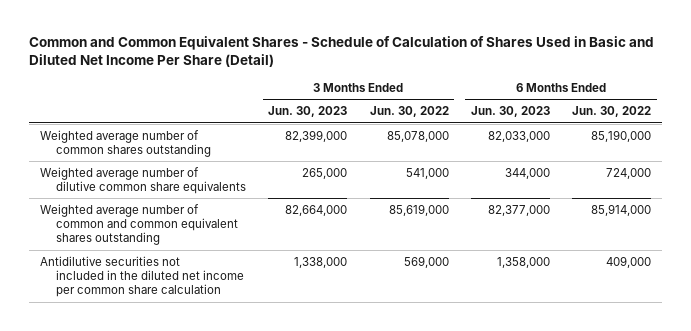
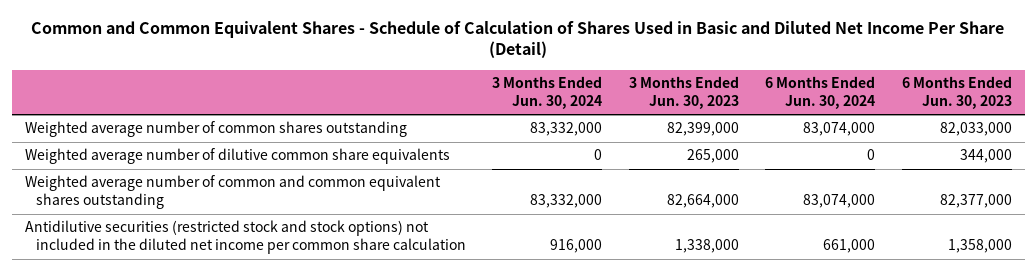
[369,106,449,118] Jun. 30, 2022 -> none
[572,106,652,118] Jun. 30, 2022 -> none
none -> [492,76,603,109] 3 Months Ended Jun. 30, 2024
none -> [765,76,876,109] 6 Months Ended Jun. 30, 2024
[39,255,244,298] Antidilutive securities not included in the diluted net income per common share calculation -> [24,220,466,255] Antidilutive securities (restricted stock and stock options) not included in the diluted net income per common share calculation

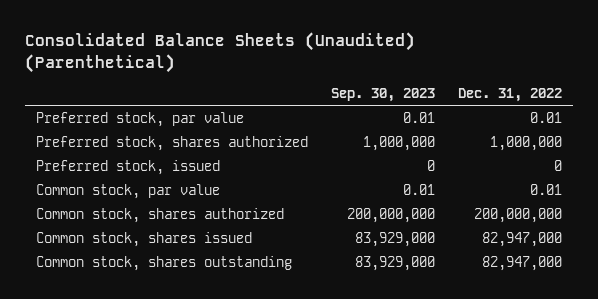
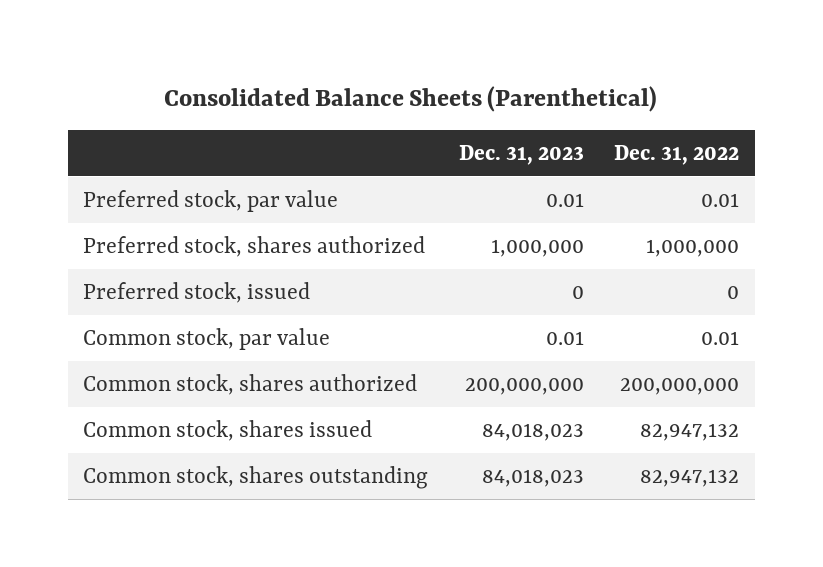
[24,32,415,73] Consolidated Balance Sheets (Unaudited) (Parenthetical) -> [164,85,658,112] Consolidated Balance Sheets (Parenthetical)
[330,88,435,103] Sep. 30, 2023 -> none
none -> [458,144,584,165] Dec. 31, 2023
[481,231,562,247] 82,947,000 -> [640,422,740,441] 82,947,132
[481,255,562,271] 82,947,000 -> [640,468,740,487] 82,947,132

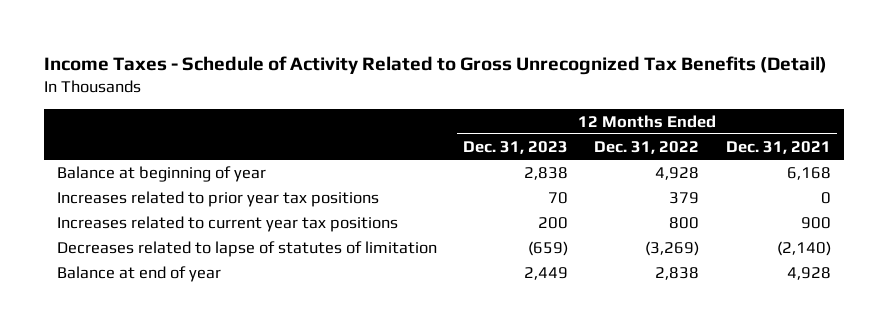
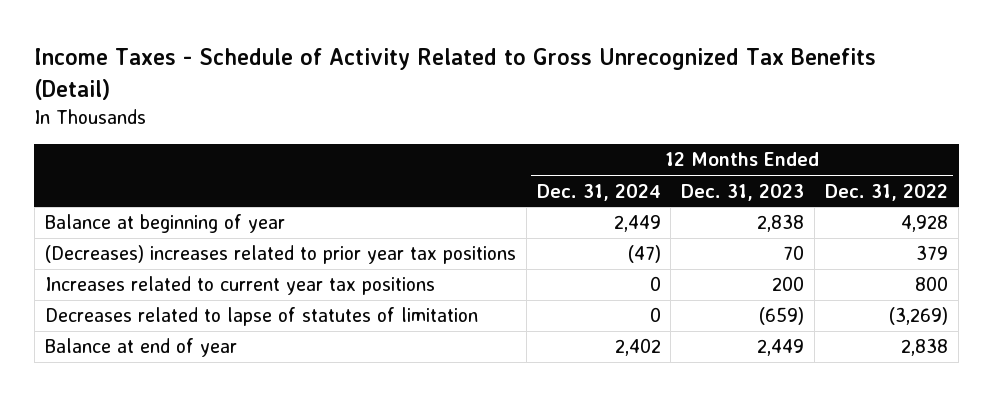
[725,140,831,154] Dec. 31, 2021 -> none
none -> [536,183,661,201] Dec. 31, 2024
[56,191,379,208] Increases related to prior year tax positions -> [44,245,516,265] (Decreases) increases related to prior year tax positions

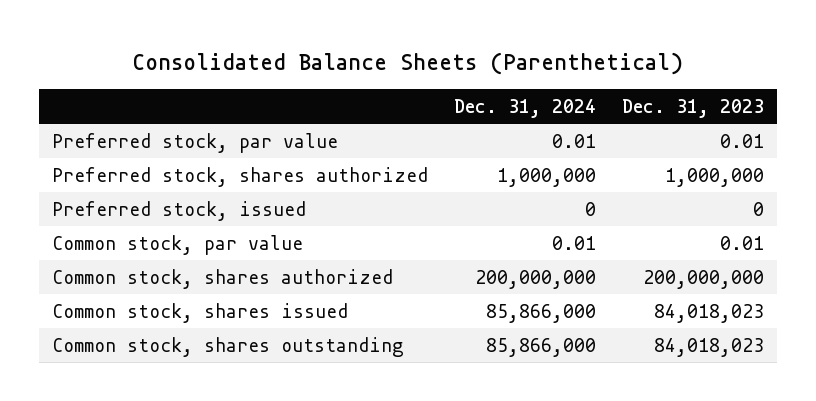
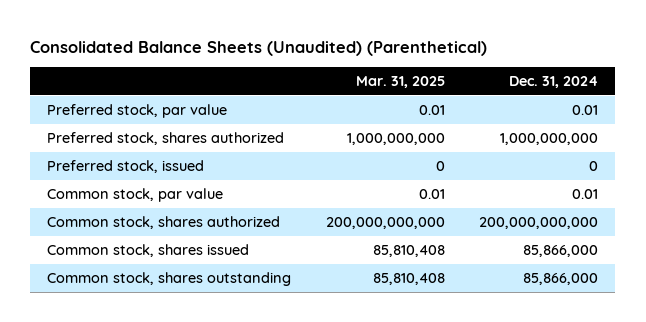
[132,51,684,75] Consolidated Balance Sheets (Parenthetical) -> [30,40,488,56] Consolidated Balance Sheets (Unaudited) (Parenthetical)
[622,99,765,119] Dec. 31, 2023 -> none
none -> [355,75,445,88] Mar. 31, 2025
[497,167,597,187] 1,000,000 -> [500,132,599,145] 1,000,000,000
[475,269,597,289] 200,000,000 -> [479,216,599,229] 200,000,000,000

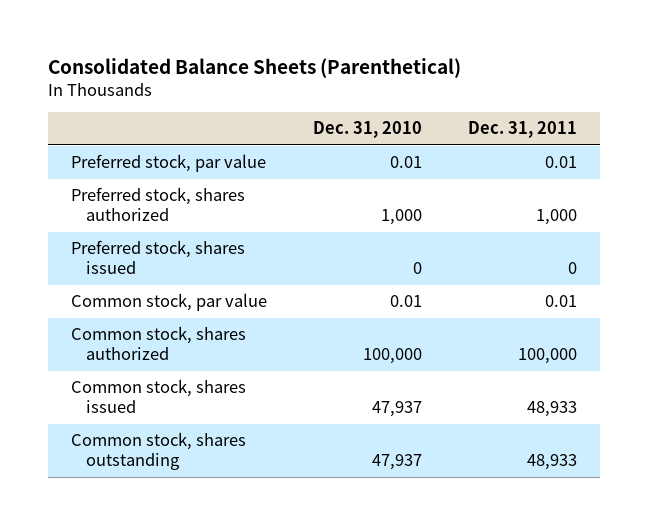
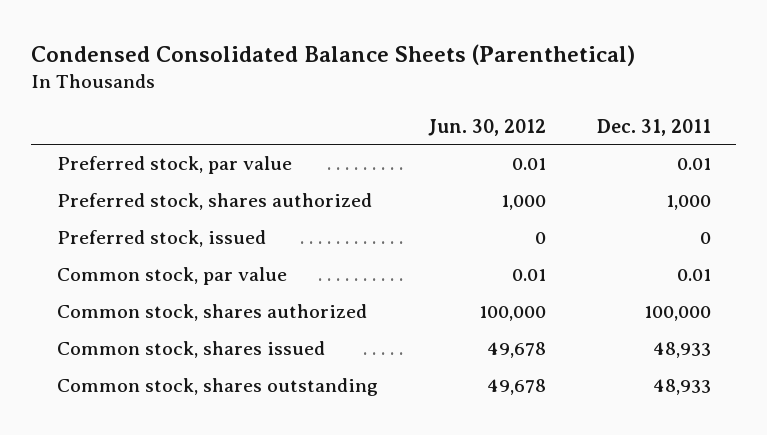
[48,57,462,78] Consolidated Balance Sheets (Parenthetical) -> [31,43,636,66] Condensed Consolidated Balance Sheets (Parenthetical)
[313,121,423,139] Dec. 31, 2010 -> none
none -> [428,118,547,136] Jun. 30, 2012
[71,240,246,275] Preferred stock, shares issued -> [56,230,266,248] Preferred stock, issued

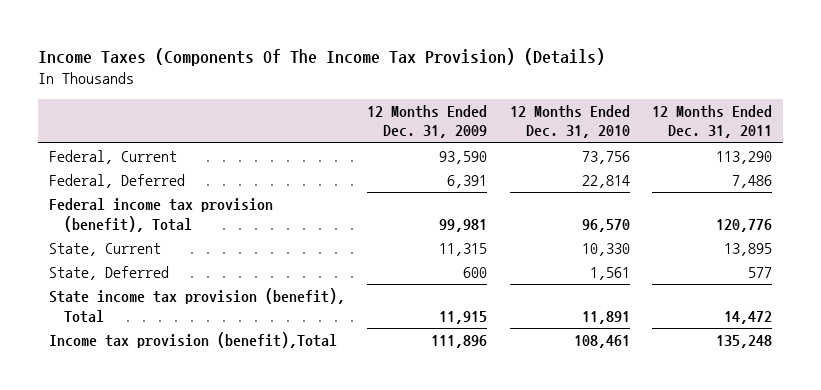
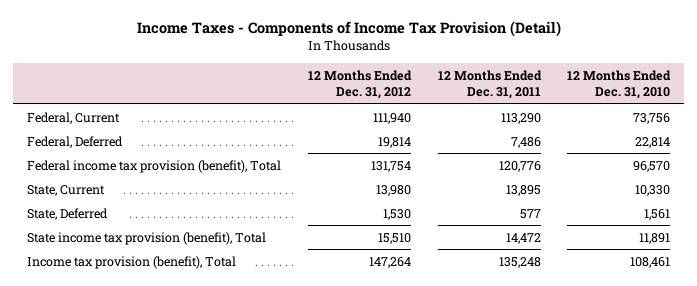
[37,47,605,66] Income Taxes (Components Of The Income Tax Provision) (Details) -> [136,21,561,38] Income Taxes - Components of Income Tax Provision (Detail)
[367,104,488,139] 12 Months Ended Dec. 31, 2009 -> none
none -> [307,69,412,100] 12 Months Ended Dec. 31, 2012
[48,332,337,349] Income tax provision (benefit),Total -> [26,255,236,269] Income tax provision (benefit), Total

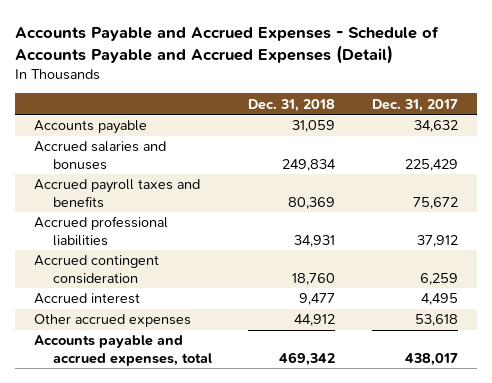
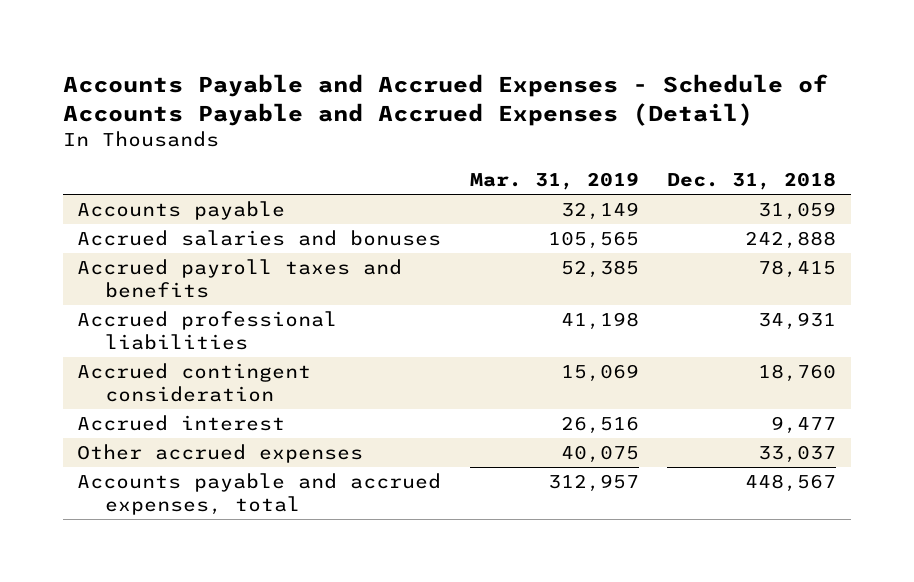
[372,98,459,112] Dec. 31, 2017 -> none
none -> [469,172,639,191] Mar. 31, 2019
[282,158,337,171] 249,834 -> [745,231,837,250] 242,888
[288,196,336,209] 80,369 -> [758,260,837,279] 78,415
[294,314,336,327] 44,912 -> [758,445,837,464] 33,037
[279,351,336,366] 469,342 -> [745,474,837,493] 448,567

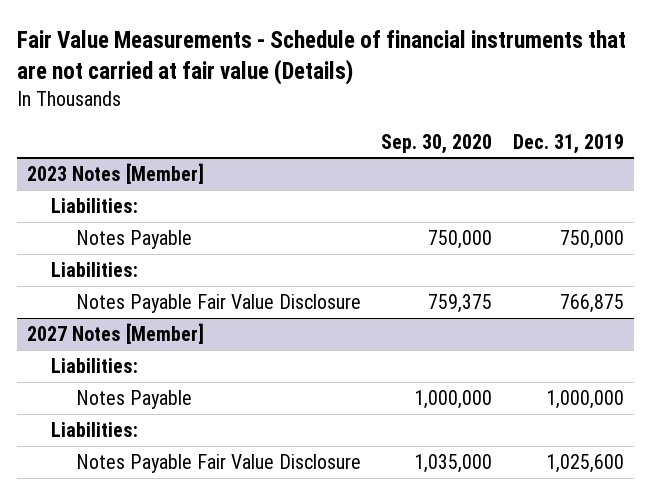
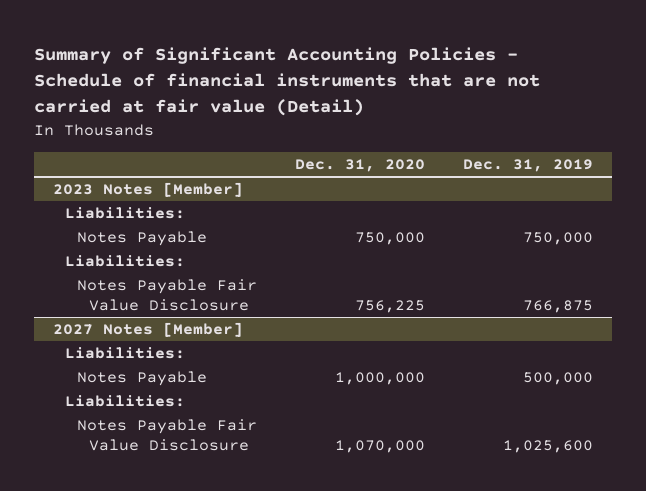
[16,29,626,85] Fair Value Measurements - Schedule of financial instruments that are not carried at fair value (Details) -> [34,47,541,117] Summary of Significant Accounting Policies - Schedule of financial instruments that are not carried at fair value (Detail)
[381,133,493,154] Sep. 30, 2020 -> none
none -> [295,158,426,172] Dec. 31, 2020
[545,389,624,409] 1,000,000 -> [522,372,593,386] 500,000

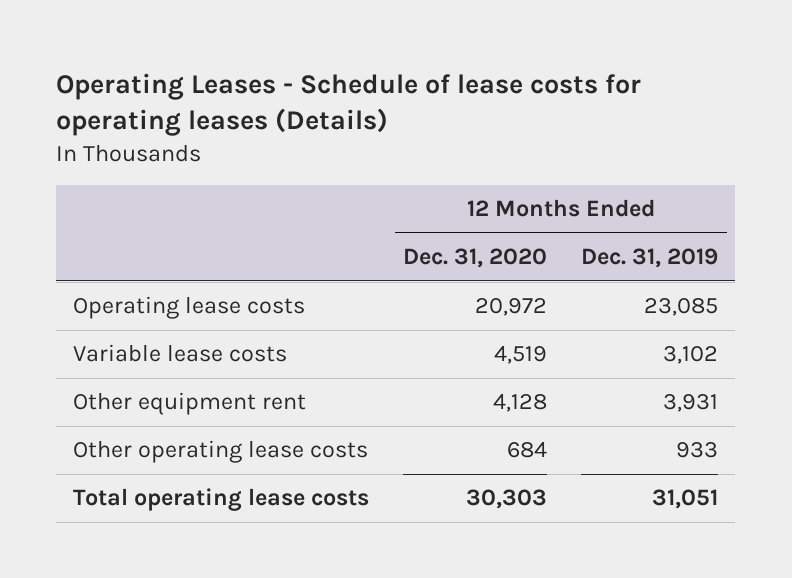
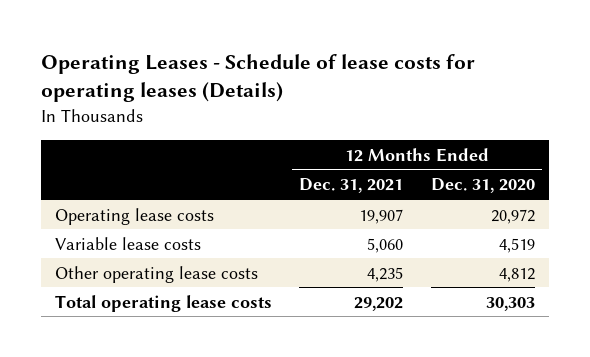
[581,247,719,268] Dec. 31, 2019 -> none
none -> [299,178,404,194] Dec. 31, 2021
[73,392,307,416] Other equipment rent -> none
[507,442,548,459] 684 -> [499,267,536,282] 4,812

